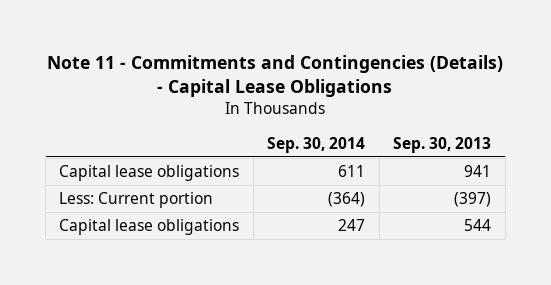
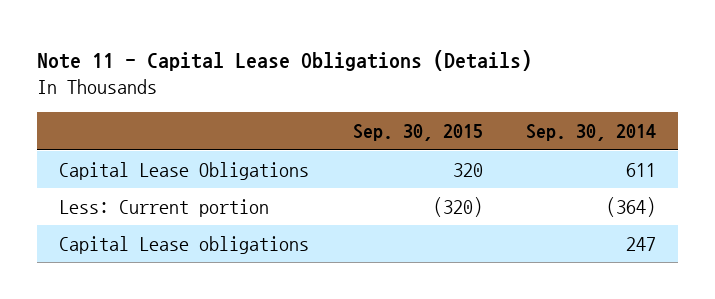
[47,55,504,98] Note 11 - Commitments and Contingencies (Details) - Capital Lease Obligations -> [37,50,533,72] Note 11 - Capital Lease Obligations (Details)
[393,136,492,153] Sep. 30, 2013 -> none
none -> [352,124,483,142] Sep. 30, 2015
[59,165,240,182] Capital lease obligations -> [59,161,310,180] Capital Lease Obligations
[59,219,240,236] Capital lease obligations -> [59,235,310,254] Capital Lease obligations

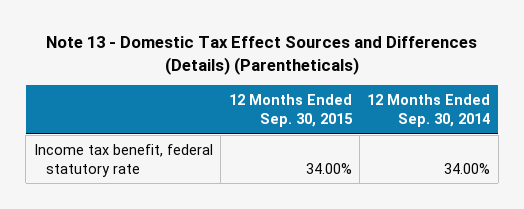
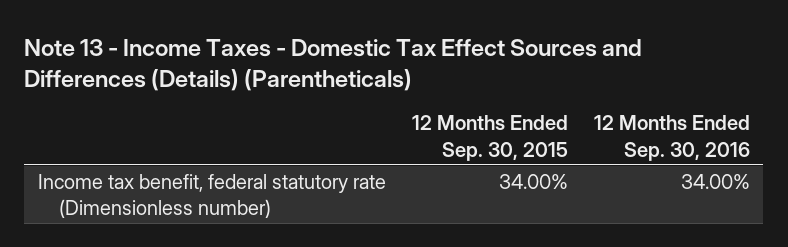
[46,36,478,75] Note 13 - Domestic Tax Effect Sources and Differences (Details) (Parentheticals) -> [24,38,643,92] Note 13 - Income Taxes - Domestic Tax Effect Sources and Differences (Details) (Parentheticals)
[367,94,491,127] 12 Months Ended Sep. 30, 2014 -> none
none -> [594,115,751,161] 12 Months Ended Sep. 30, 2016
[33,143,213,177] Income tax benefit, federal statutory rate -> [37,173,386,219] Income tax benefit, federal statutory rate (Dimensionless number)

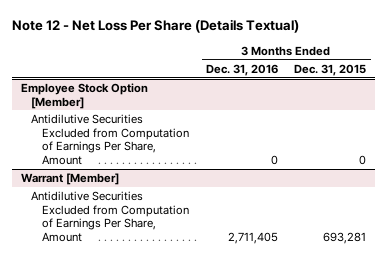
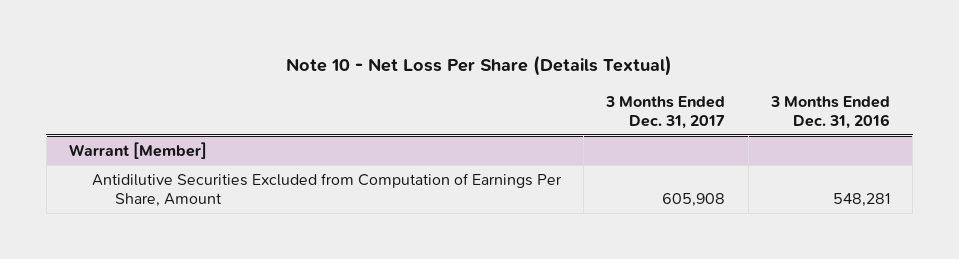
[12,19,300,34] Note 12 - Net Loss Per Share (Details Textual) -> [286,54,673,76] Note 10 - Net Loss Per Share (Details Textual)
[294,63,367,76] Dec. 31, 2015 -> none
none -> [605,95,726,129] 3 Months Ended Dec. 31, 2017
[20,83,148,109] Employee Stock Option [Member] -> none
[31,114,189,166] Antidilutive Securities Excluded from Computation of Earnings Per Share, Amount -> none
[227,232,278,245] 2,711,405 -> [832,193,890,208] 548,281

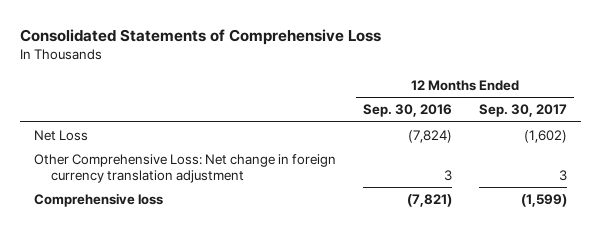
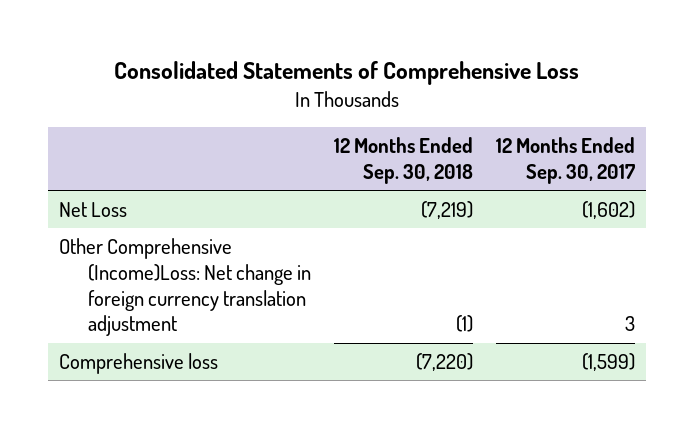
[363,104,453,118] Sep. 30, 2016 -> none
none -> [333,137,473,184] 12 Months Ended Sep. 30, 2018
[33,153,336,184] Other Comprehensive Loss: Net change in foreign currency translation adjustment -> [59,238,311,337] Other Comprehensive (Income)Loss: Net change in foreign currency translation adjustment

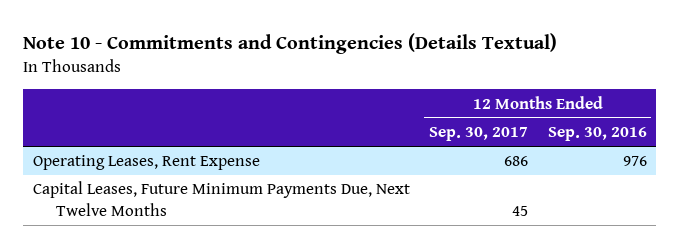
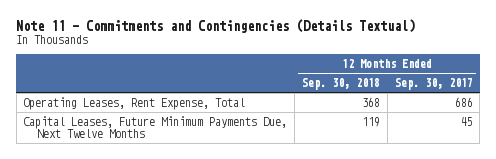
[23,33,558,55] Note 10 - Commitments and Contingencies (Details Textual) -> [16,19,416,34] Note 11 - Commitments and Contingencies (Details Textual)
[547,127,647,142] Sep. 30, 2016 -> none
none -> [301,78,380,91] Sep. 30, 2018
[32,155,260,171] Operating Leases, Rent Expense -> [23,96,246,110] Operating Leases, Rent Expense, Total

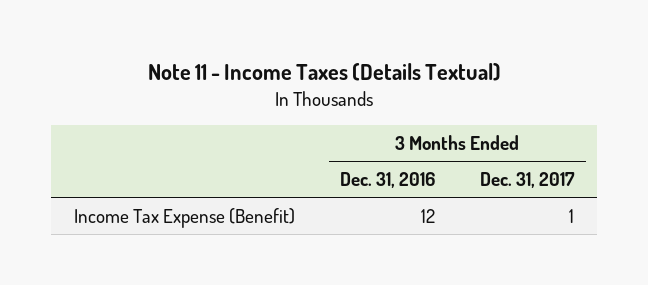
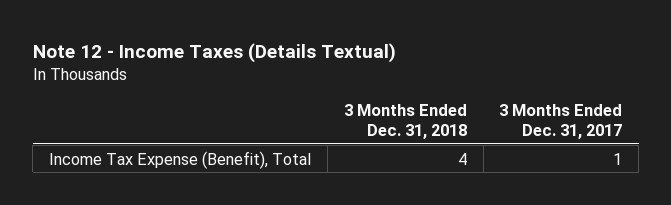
[147,63,501,82] Note 11 - Income Taxes (Details Textual) -> [32,43,396,64] Note 12 - Income Taxes (Details Textual)
[339,172,435,189] Dec. 31, 2016 -> none
none -> [343,104,467,139] 3 Months Ended Dec. 31, 2018
[73,208,295,229] Income Tax Expense (Benefit) -> [49,150,312,169] Income Tax Expense (Benefit), Total

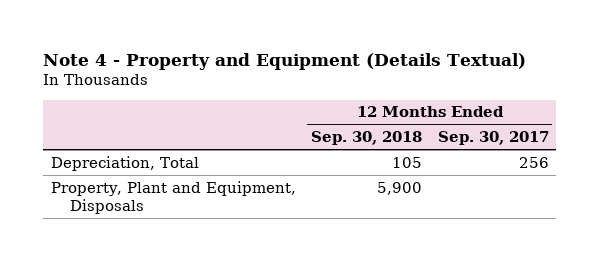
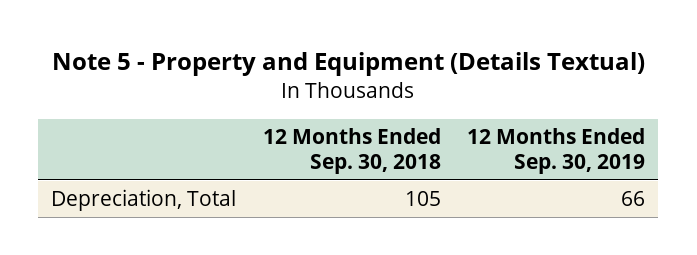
[43,52,527,70] Note 4 - Property and Equipment (Details Textual) -> [52,52,646,77] Note 5 - Property and Equipment (Details Textual)
[437,131,549,146] Sep. 30, 2017 -> none
none -> [467,128,646,175] 12 Months Ended Sep. 30, 2019
[50,180,296,214] Property, Plant and Equipment, Disposals -> none

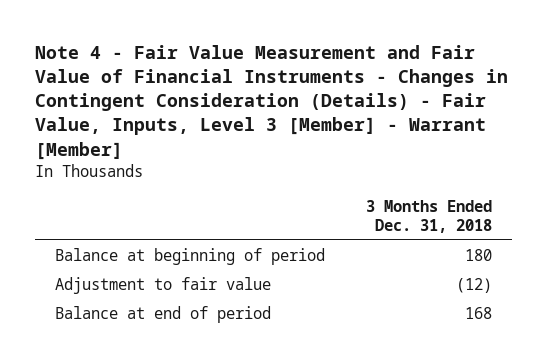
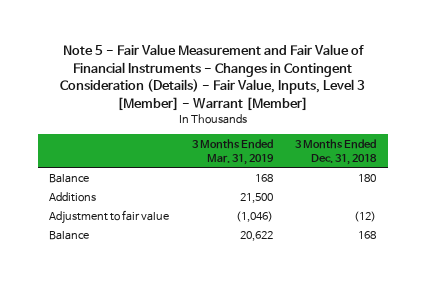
[34,44,508,160] Note 4 - Fair Value Measurement and Fair Value of Financial Instruments - Changes in Contingent Consideration (Details) - Fair Value, Inputs, Level 3 [Member] - Warrant [Member] -> [59,44,365,111] Note 5 - Fair Value Measurement and Fair Value of Financial Instruments - Changes in Contingent Consideration (Details) - Fair Value, Inputs, Level 3 [Member] - Warrant [Member]
none -> [191,138,274,165] 3 Months Ended Mar. 31, 2019
[54,248,325,266] Balance at beginning of period -> [49,173,90,183] Balance
none -> [49,191,97,202] Additions
[54,306,271,324] Balance at end of period -> [49,230,90,240] Balance

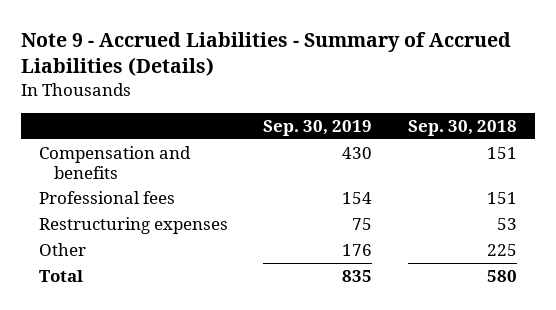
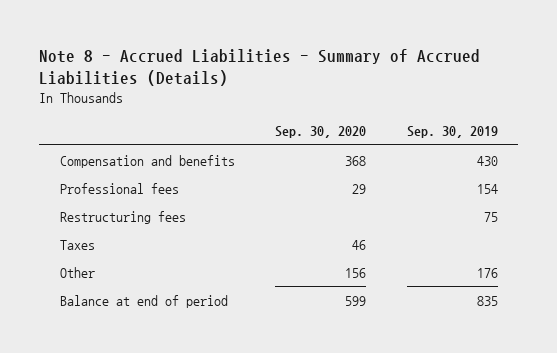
[20,32,511,77] Note 9 - Accrued Liabilities - Summary of Accrued Liabilities (Details) -> [39,49,481,87] Note 8 - Accrued Liabilities - Summary of Accrued Liabilities (Details)
[407,119,517,136] Sep. 30, 2018 -> none
none -> [275,126,367,139] Sep. 30, 2020
[38,216,228,234] Restructuring expenses -> [59,210,186,224] Restructuring fees
none -> [59,239,95,250] Taxes
[38,269,83,282] Total -> [59,294,228,308] Balance at end of period

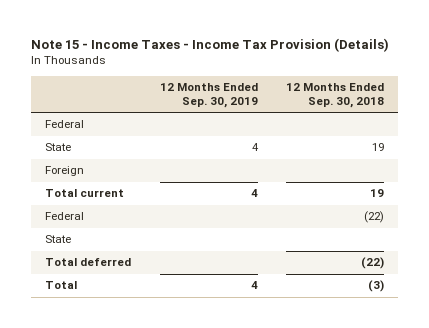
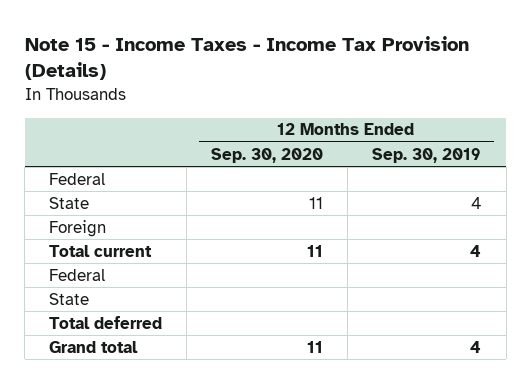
[285,82,384,109] 12 Months Ended Sep. 30, 2018 -> none
none -> [211,147,324,163] Sep. 30, 2020
[45,281,78,290] Total -> [49,340,139,353] Grand total

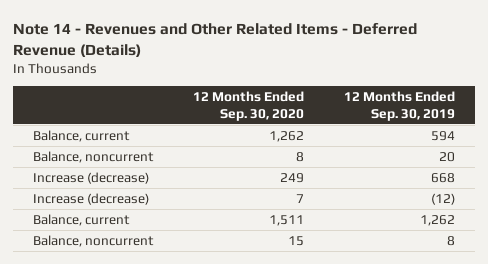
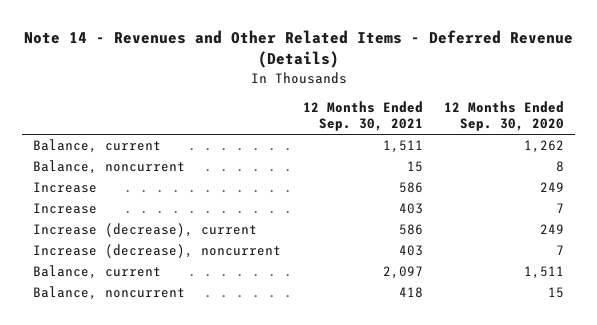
[343,91,455,121] 12 Months Ended Sep. 30, 2019 -> none
none -> [302,100,423,132] 12 Months Ended Sep. 30, 2021
[33,171,150,184] Increase (decrease) -> [33,182,98,194] Increase
[33,192,150,205] Increase (decrease) -> [33,203,98,215] Increase
none -> [33,223,258,238] Increase (decrease), current
none -> [33,244,282,259] Increase (decrease), noncurrent

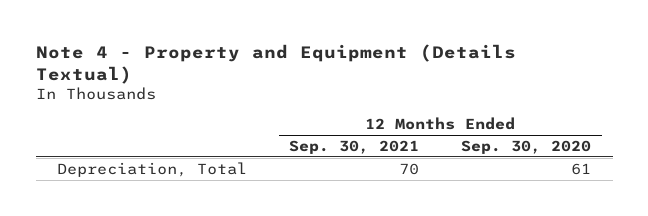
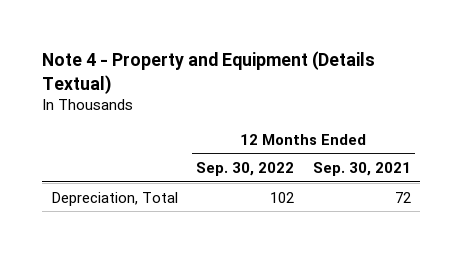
[461,140,592,155] Sep. 30, 2020 -> none
none -> [196,161,295,176] Sep. 30, 2022
[399,162,420,175] 70 -> [394,191,411,203] 72

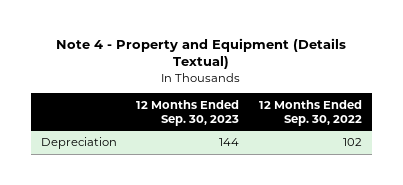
[312,161,411,176] Sep. 30, 2021 -> none
none -> [136,99,240,126] 12 Months Ended Sep. 30, 2023
[51,191,178,206] Depreciation, Total -> [40,137,117,150] Depreciation

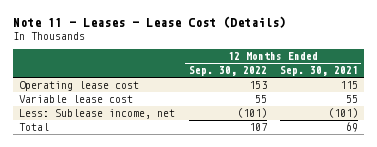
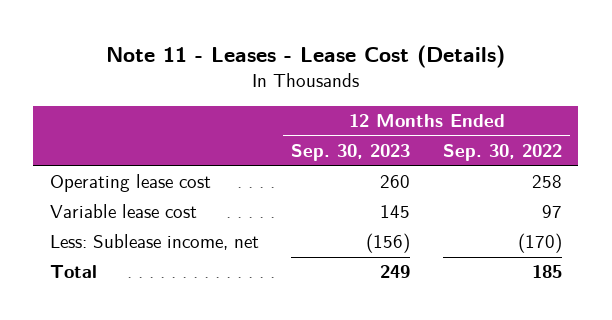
[279,66,358,77] Sep. 30, 2021 -> none
none -> [291,144,411,162] Sep. 30, 2023
[248,81,267,90] 153 -> [531,175,562,189] 258
[254,95,267,104] 55 -> [541,205,562,219] 97
[236,108,267,119] (101) -> [517,233,562,254] (170)
[248,123,267,132] 107 -> [531,265,562,279] 185

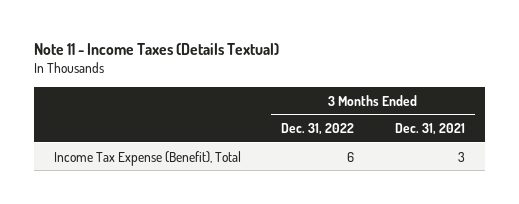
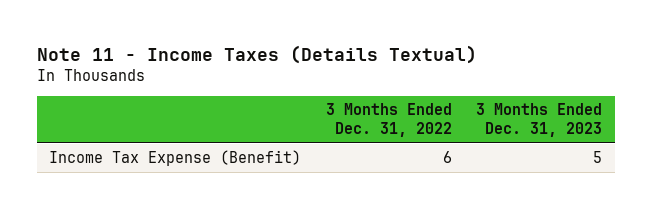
[394,123,465,136] Dec. 31, 2021 -> none
none -> [476,103,603,138] 3 Months Ended Dec. 31, 2023
[54,150,242,166] Income Tax Expense (Benefit), Total -> [49,150,302,167] Income Tax Expense (Benefit)

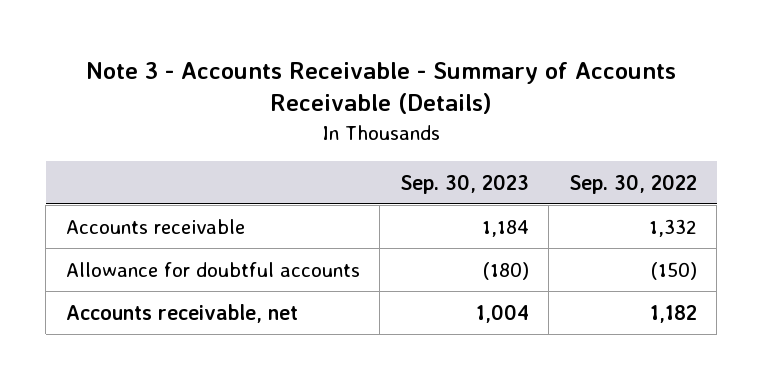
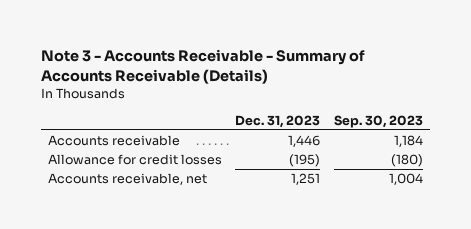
[568,173,697,194] Sep. 30, 2022 -> none
none -> [235,114,321,128] Dec. 31, 2023
[65,261,360,277] Allowance for doubtful accounts -> [48,154,223,166] Allowance for credit losses

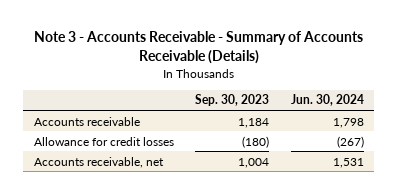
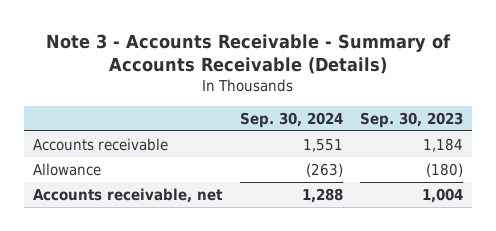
[290,94,364,107] Jun. 30, 2024 -> none
none -> [239,111,343,128] Sep. 30, 2024
[34,136,175,146] Allowance for credit losses -> [33,162,102,176] Allowance

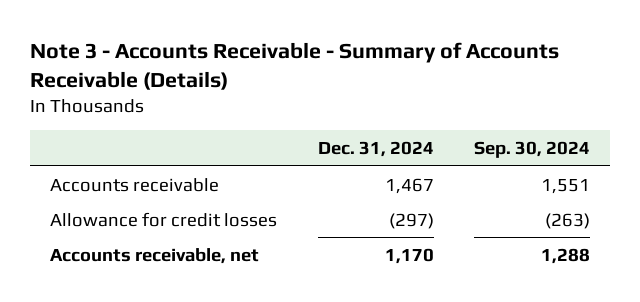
[360,111,464,128] Sep. 30, 2023 -> none
none -> [317,141,434,158] Dec. 31, 2024
[33,162,102,176] Allowance -> [49,211,277,227] Allowance for credit losses

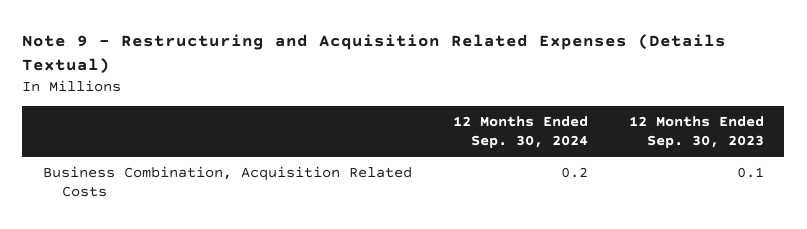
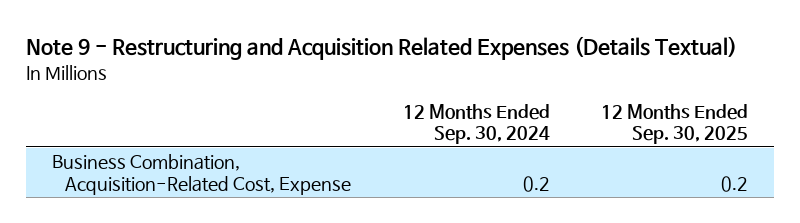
[628,115,764,149] 12 Months Ended Sep. 30, 2023 -> none
none -> [600,103,748,145] 12 Months Ended Sep. 30, 2025
[42,165,412,198] Business Combination, Acquisition Related Costs -> [51,154,352,196] Business Combination, Acquisition-Related Cost, Expense

